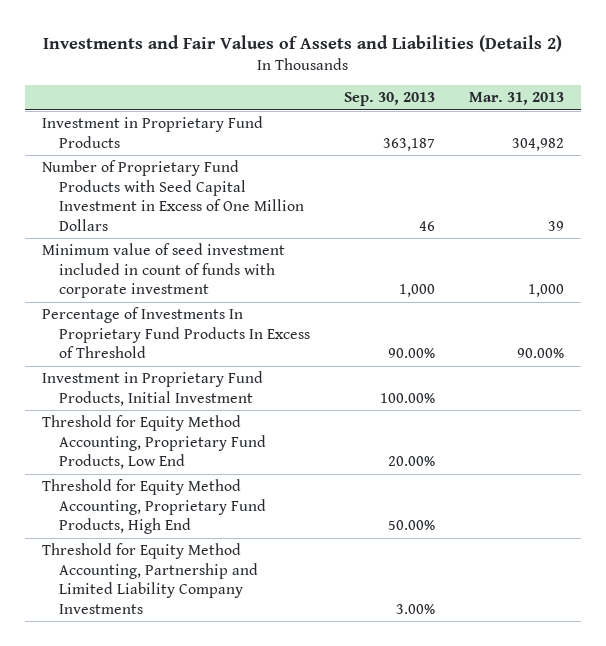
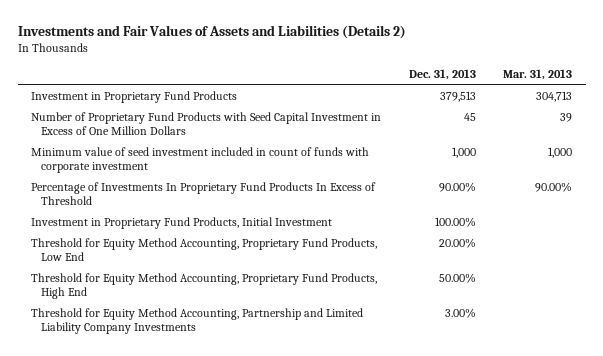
[344,92,436,107] Sep. 30, 2013 -> none
none -> [408,69,476,81] Dec. 31, 2013
[512,137,565,151] 304,982 -> [536,91,573,103] 304,713

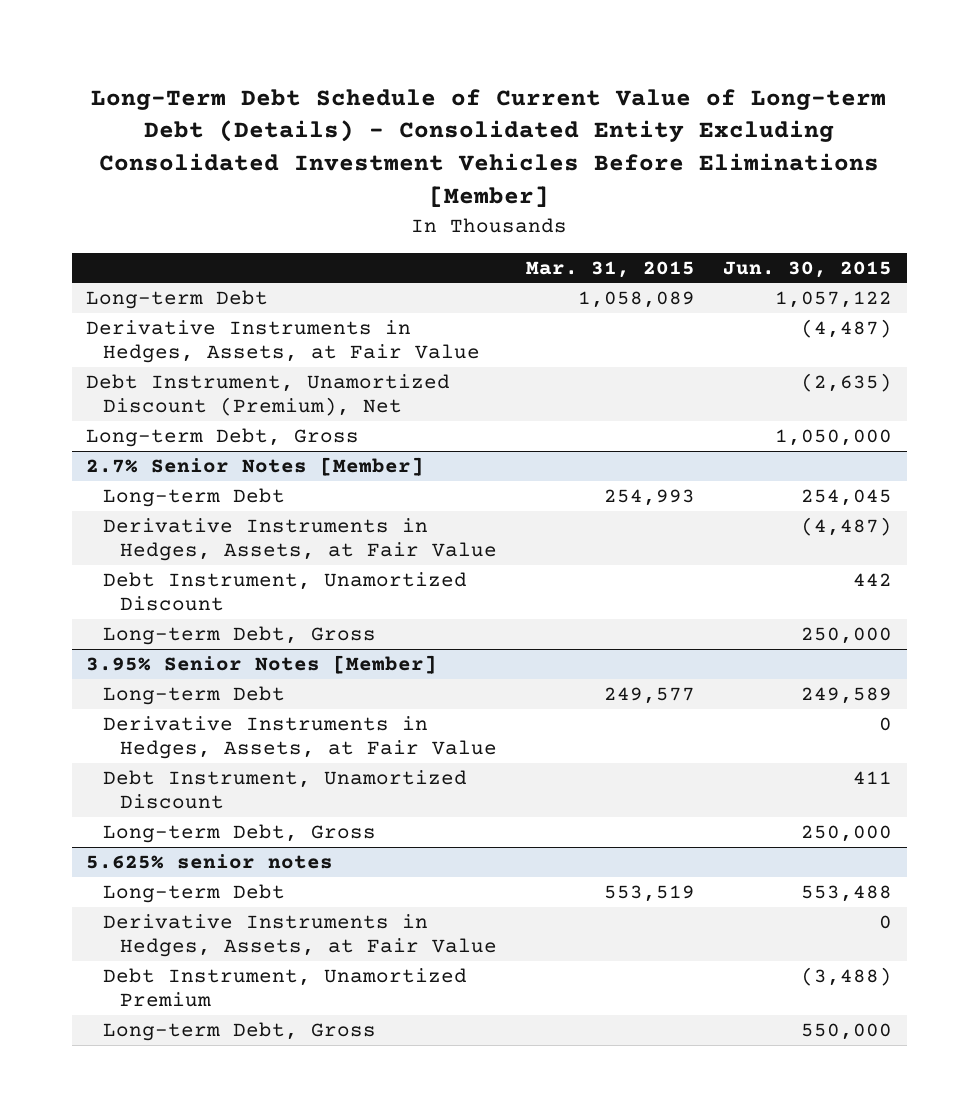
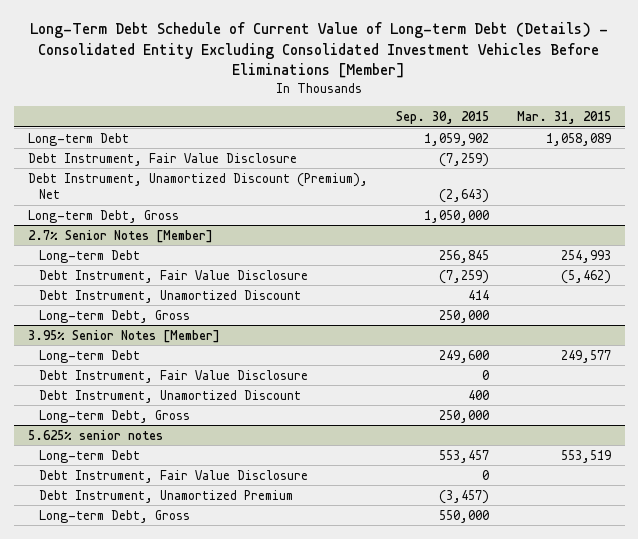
[723,260,893,278] Jun. 30, 2015 -> none
none -> [395,111,489,125] Sep. 30, 2015
[86,319,481,364] Derivative Instruments in Hedges, Assets, at Fair Value -> none
none -> [27,152,297,166] Debt Instrument, Fair Value Disclosure
[103,517,498,562] Derivative Instruments in Hedges, Assets, at Fair Value -> none
none -> [39,269,309,283] Debt Instrument, Fair Value Disclosure
[103,715,498,760] Derivative Instruments in Hedges, Assets, at Fair Value -> none
none -> [39,369,309,383] Debt Instrument, Fair Value Disclosure
[103,913,498,958] Derivative Instruments in Hedges, Assets, at Fair Value -> none
none -> [39,469,309,483] Debt Instrument, Fair Value Disclosure

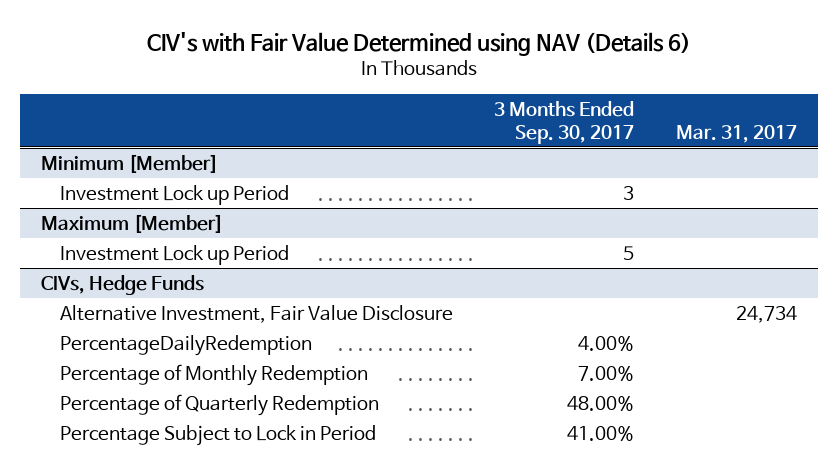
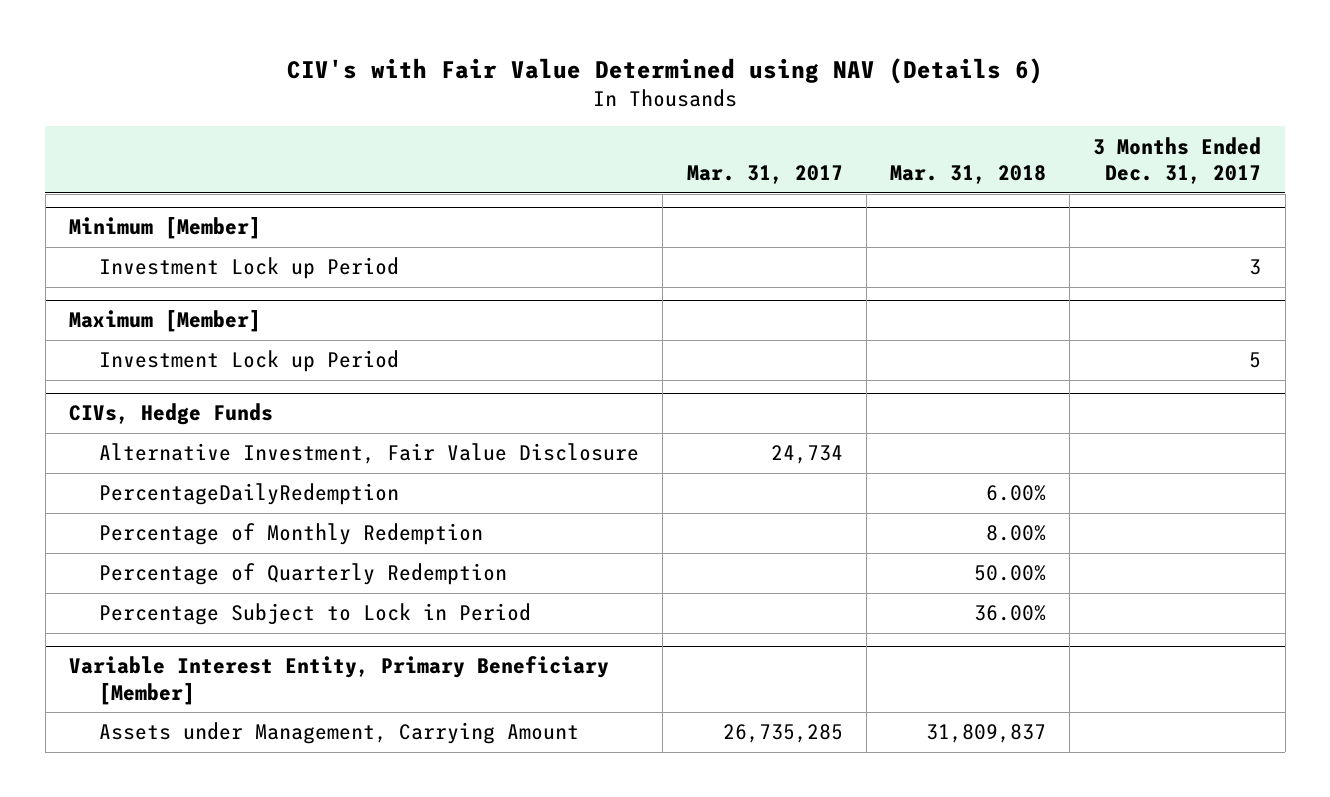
[494,100,635,144] 3 Months Ended Sep. 30, 2017 -> none
none -> [890,164,1047,184] Mar. 31, 2018
none -> [1093,136,1262,184] 3 Months Ended Dec. 31, 2017
none -> [68,656,609,705] Variable Interest Entity, Primary Beneficiary [Member]
none -> [99,722,580,745] Assets under Management, Carrying Amount

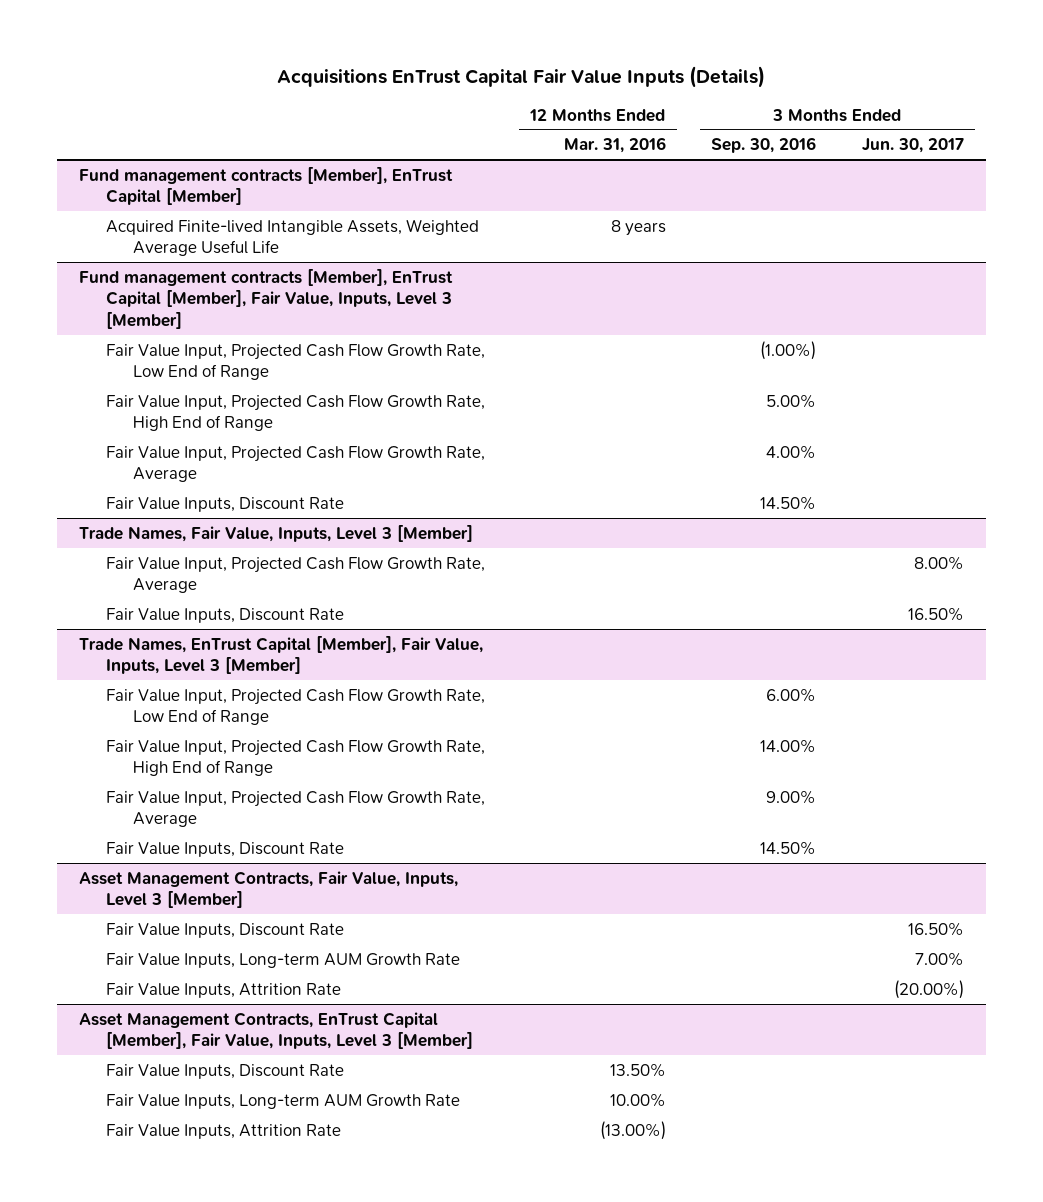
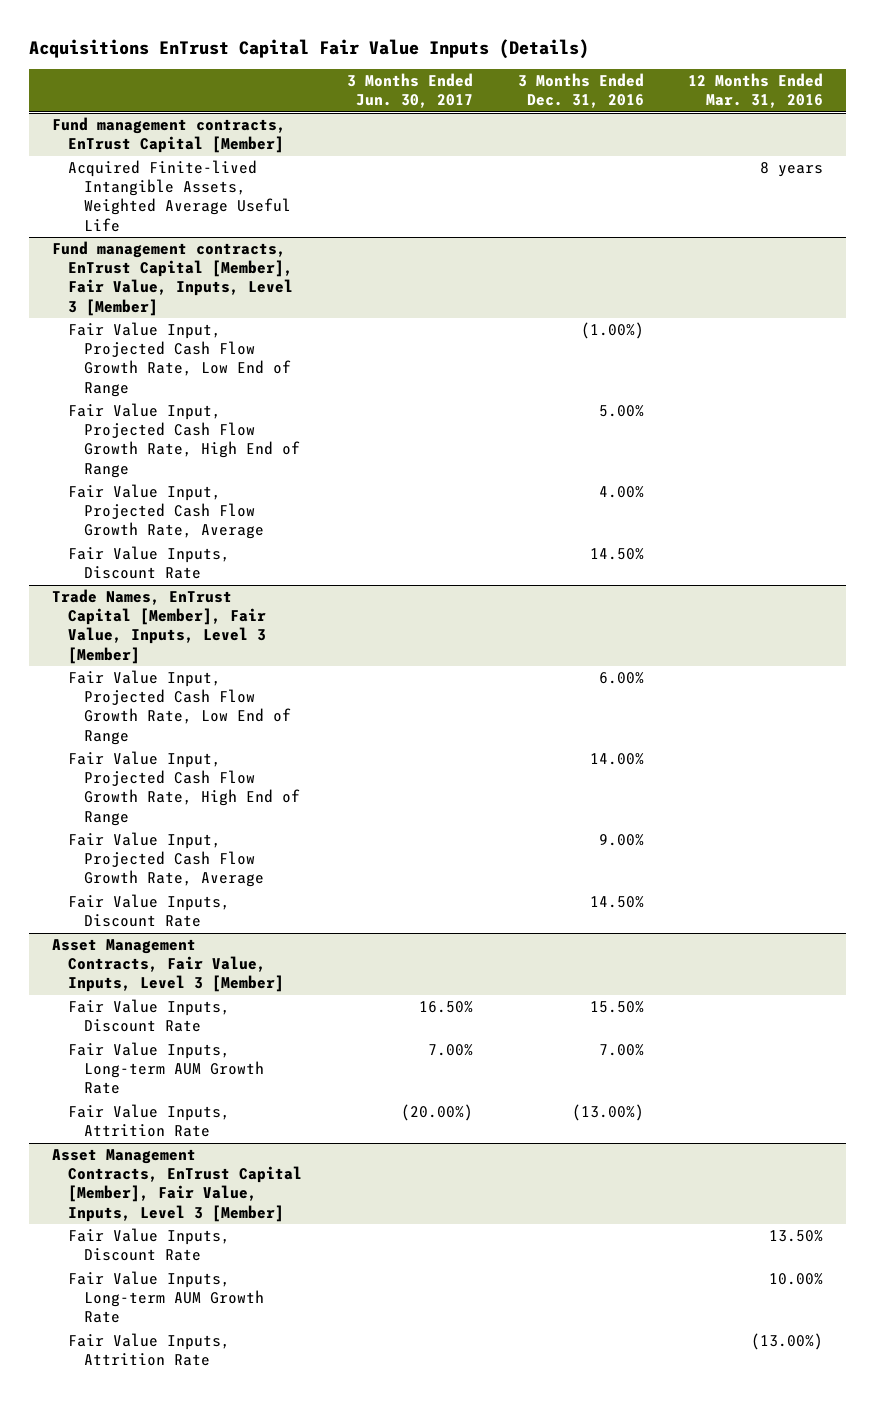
[711,137,817,154] Sep. 30, 2016 -> none
none -> [517,73,644,109] 3 Months Ended Dec. 31, 2016
[79,166,454,206] Fund management contracts [Member], EnTrust Capital [Member] -> [51,117,286,154] Fund management contracts, EnTrust Capital [Member]
[79,268,454,330] Fund management contracts [Member], EnTrust Capital [Member], Fair Value, Inputs, Level 3 [Member] -> [51,241,293,316] Fund management contracts, EnTrust Capital [Member], Fair Value, Inputs, Level 3 [Member]
[79,524,474,542] Trade Names, Fair Value, Inputs, Level 3 [Member] -> none
[106,556,486,594] Fair Value Input, Projected Cash Flow Growth Rate, Average -> none
[106,607,345,623] Fair Value Inputs, Discount Rate -> none

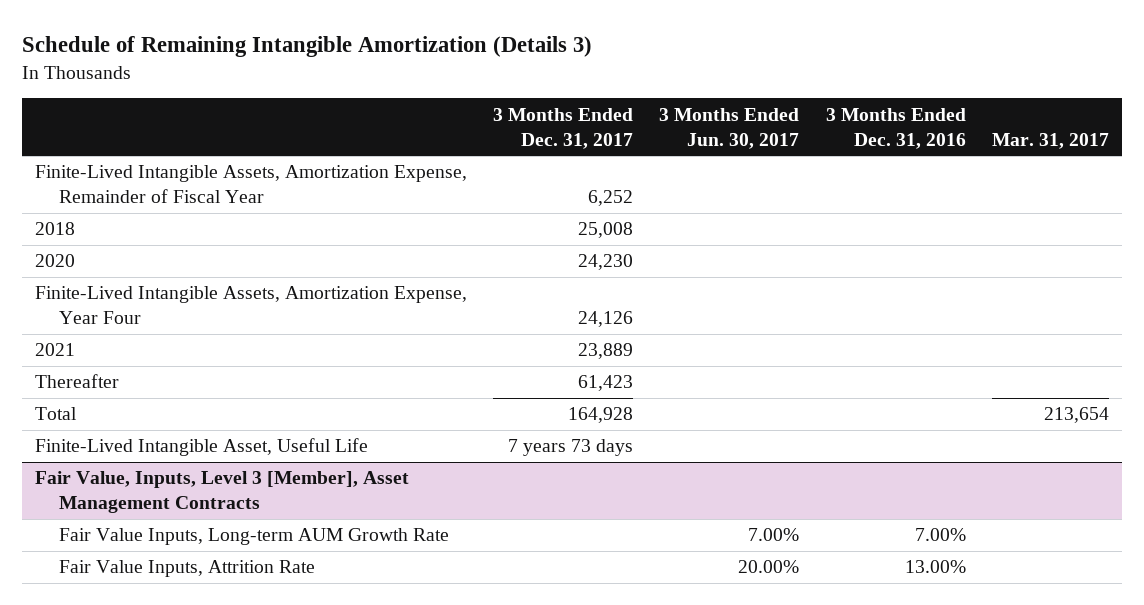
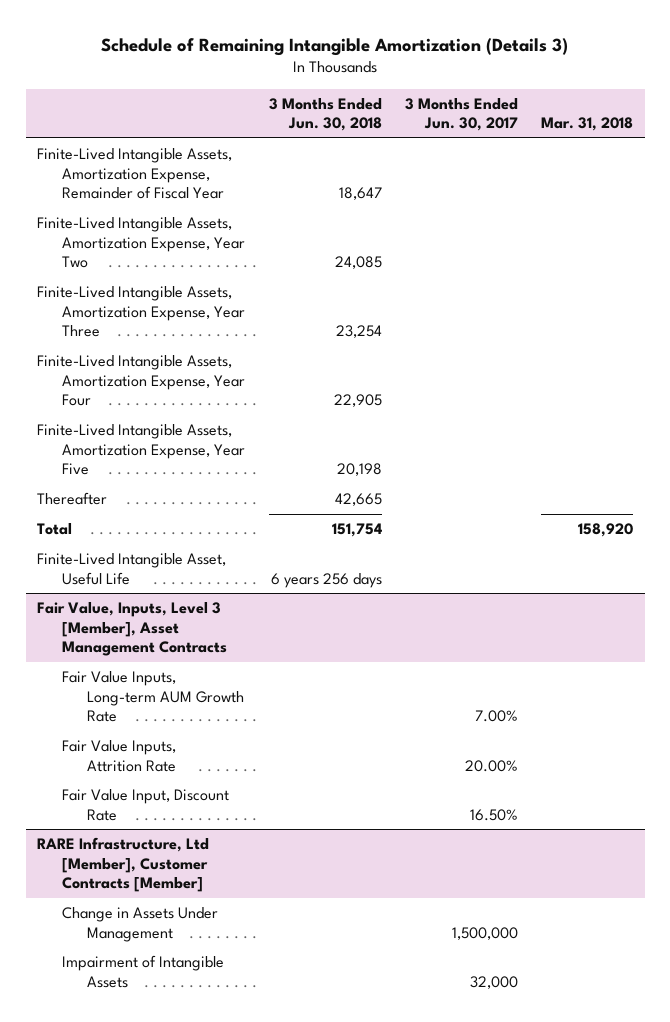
[493,107,634,149] 3 Months Ended Dec. 31, 2017 -> none
[825,107,966,149] 3 Months Ended Dec. 31, 2016 -> none
[992,132,1110,149] Mar. 31, 2017 -> none
none -> [268,97,382,132] 3 Months Ended Jun. 30, 2018
none -> [541,117,634,132] Mar. 31, 2018
[34,222,75,236] 2018 -> [37,217,246,269] Finite-Lived Intangible Assets, Amortization Expense, Year Two
[34,254,75,268] 2020 -> [37,286,246,338] Finite-Lived Intangible Assets, Amortization Expense, Year Three
[34,343,75,357] 2021 -> [37,424,246,476] Finite-Lived Intangible Assets, Amortization Expense, Year Five
none -> [62,789,230,821] Fair Value Input, Discount Rate
none -> [37,837,210,893] RARE Infrastructure, Ltd [Member], Customer Contracts [Member]
none -> [62,907,219,942] Change in Assets Under Management
none -> [62,955,225,988] Impairment of Intangible Assets

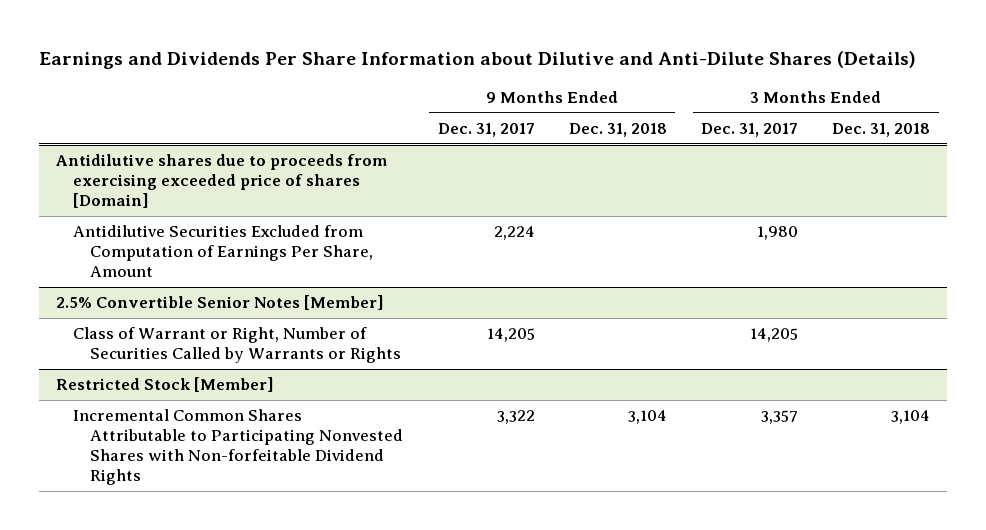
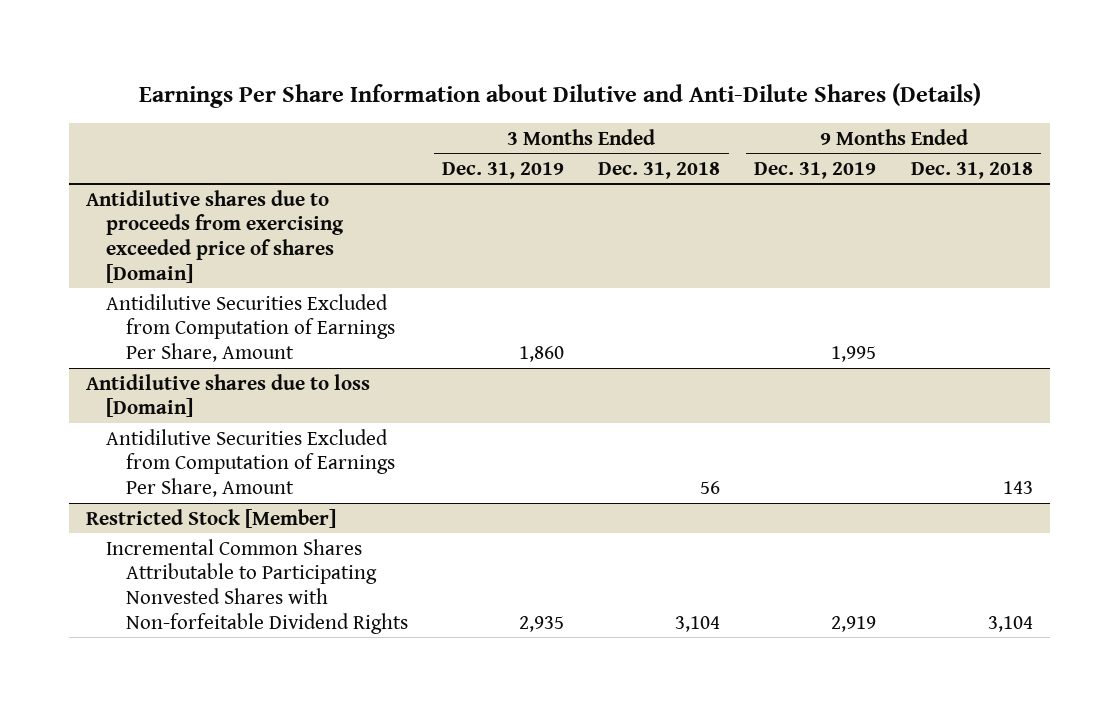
[38,50,916,69] Earnings and Dividends Per Share Information about Dilutive and Anti-Dilute Shares (Details) -> [138,82,981,108] Earnings Per Share Information about Dilutive and Anti-Dilute Shares (Details)
[437,123,535,138] Dec. 31, 2017 -> none
[701,123,799,138] Dec. 31, 2017 -> none
none -> [442,161,565,179] Dec. 31, 2019
none -> [754,161,877,179] Dec. 31, 2019
[55,295,384,311] 2.5% Convertible Senior Notes [Member] -> none
[73,327,402,364] Class of Warrant or Right, Number of Securities Called by Warrants or Rights -> none
none -> [86,373,371,418] Antidilutive shares due to loss [Domain]
none -> [106,428,396,498] Antidilutive Securities Excluded from Computation of Earnings Per Share, Amount

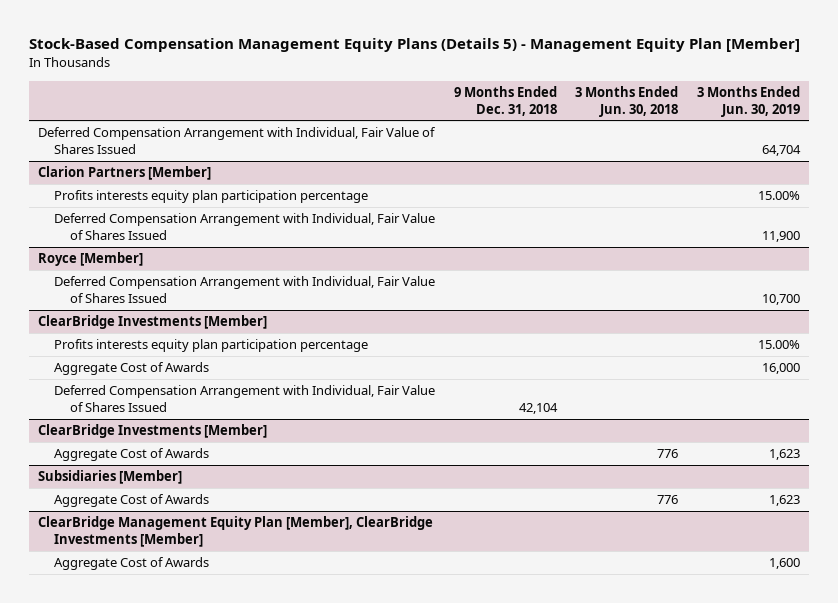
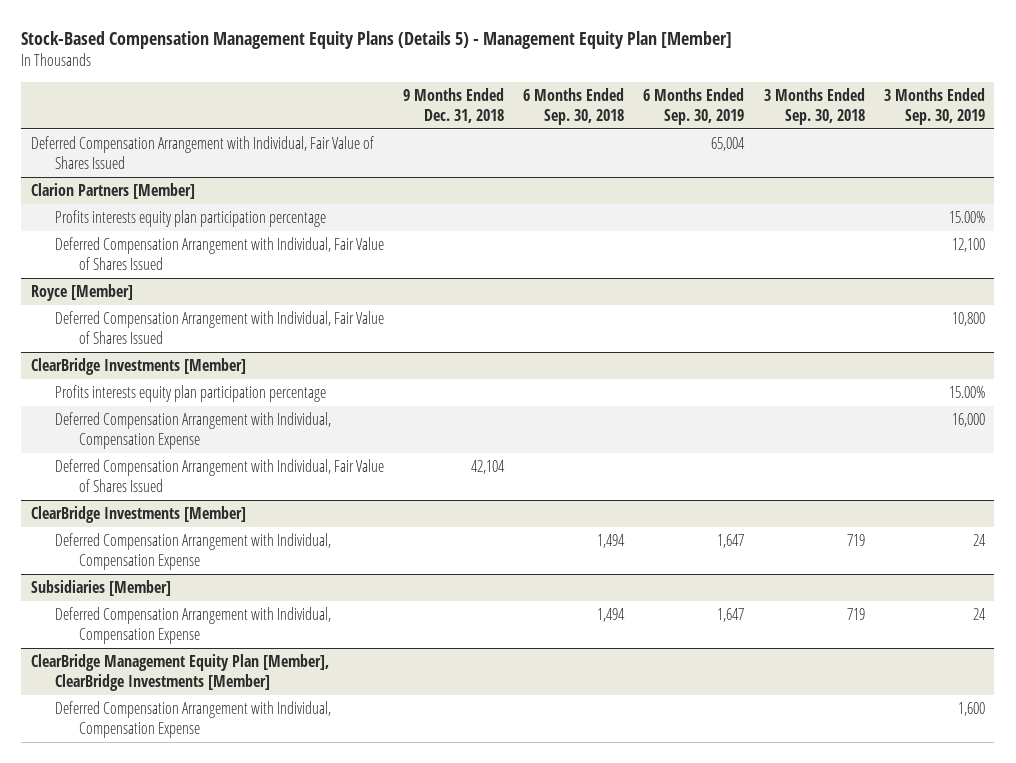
[575,85,679,117] 3 Months Ended Jun. 30, 2018 -> none
[697,85,801,117] 3 Months Ended Jun. 30, 2019 -> none
none -> [523,87,625,126] 6 Months Ended Sep. 30, 2018
none -> [643,87,745,126] 6 Months Ended Sep. 30, 2019
none -> [763,87,865,126] 3 Months Ended Sep. 30, 2018
none -> [883,87,985,126] 3 Months Ended Sep. 30, 2019
[54,362,210,376] Aggregate Cost of Awards -> [54,411,331,450] Deferred Compensation Arrangement with Individual, Compensation Expense
[54,448,210,462] Aggregate Cost of Awards -> [54,532,331,571] Deferred Compensation Arrangement with Individual, Compensation Expense
[54,494,210,508] Aggregate Cost of Awards -> [54,606,331,645] Deferred Compensation Arrangement with Individual, Compensation Expense
[54,557,210,571] Aggregate Cost of Awards -> [54,700,331,739] Deferred Compensation Arrangement with Individual, Compensation Expense

